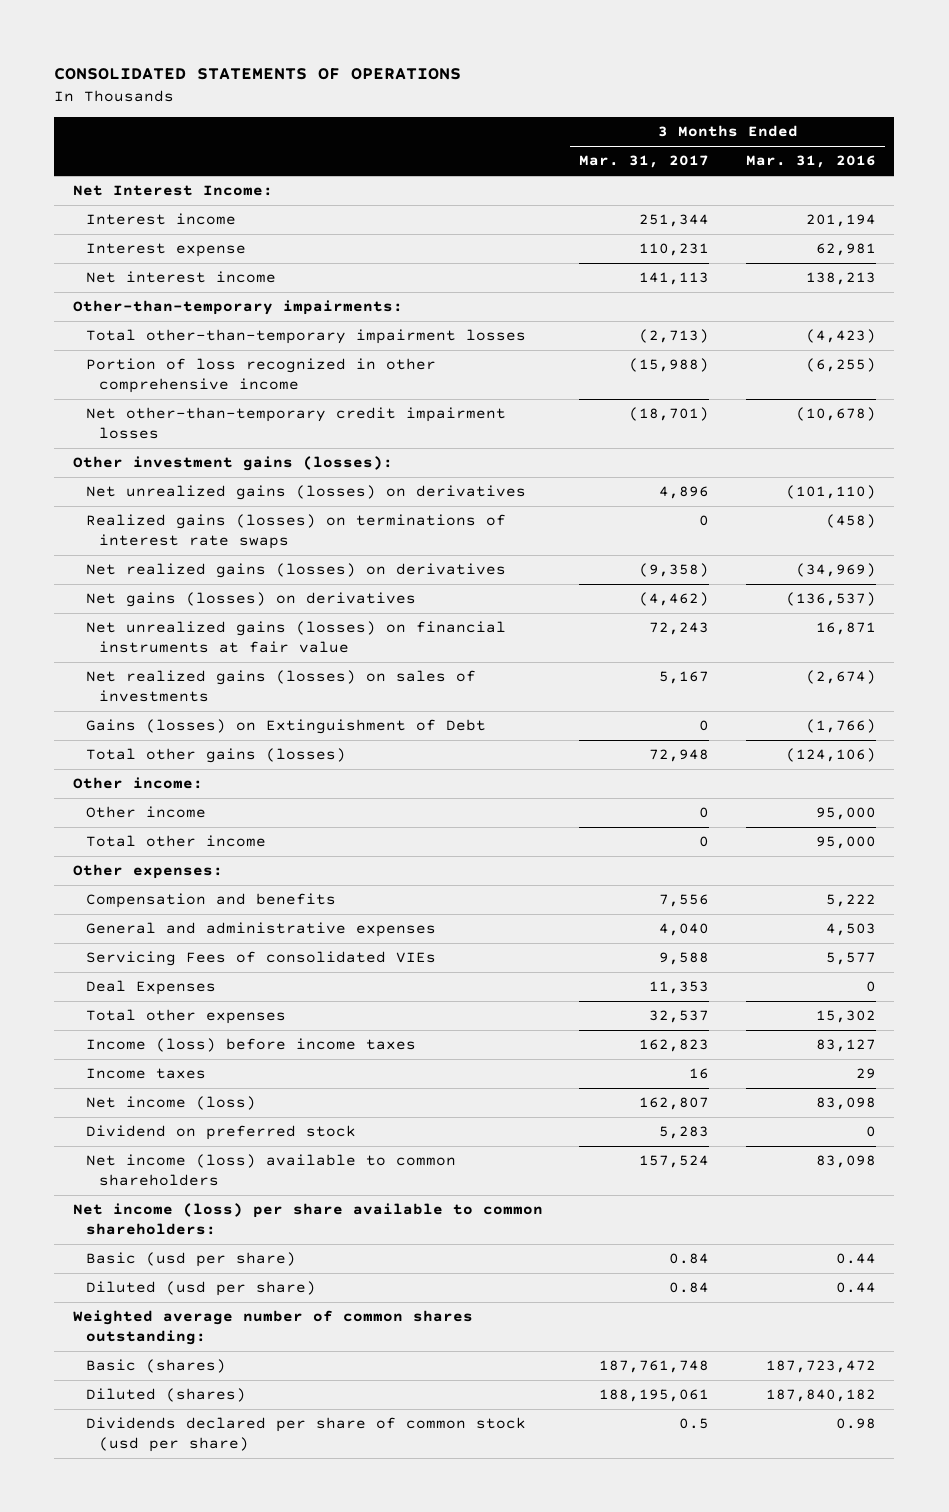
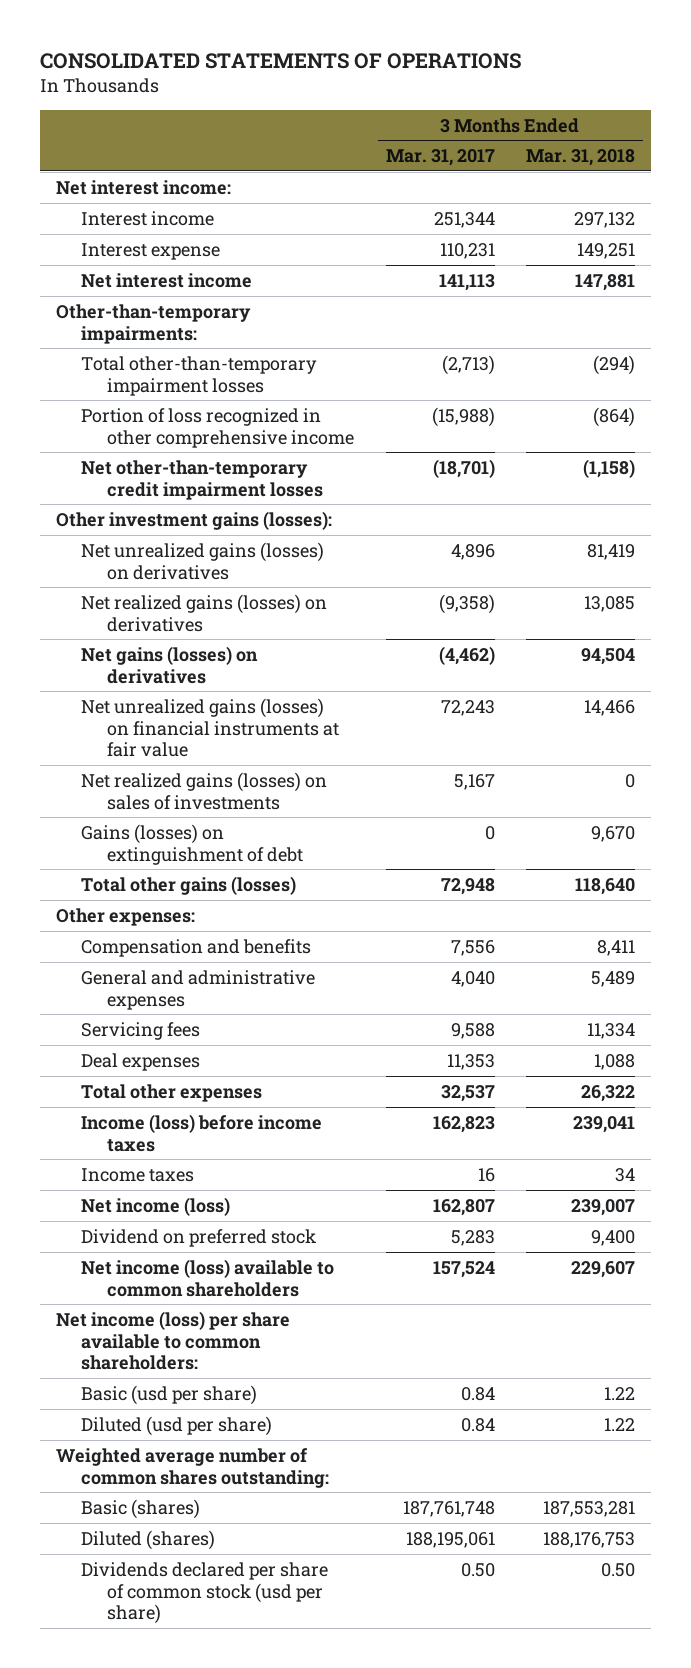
[745,155,876,169] Mar. 31, 2016 -> none
none -> [526,149,636,167] Mar. 31, 2018
[72,185,273,197] Net Interest Income: -> [55,179,231,195] Net interest income:
[85,514,506,550] Realized gains (losses) on terminations of interest rate swaps -> none
[85,719,486,735] Gains (losses) on Extinguishment of Debt -> [81,823,304,865] Gains (losses) on extinguishment of debt
[72,777,203,790] Other income: -> none
[85,806,206,819] Other income -> none
[85,835,266,848] Total other income -> none
[85,951,436,967] Servicing Fees of consolidated VIEs -> [81,1021,201,1040] Servicing fees
[85,980,216,996] Deal Expenses -> [81,1052,201,1071] Deal expenses
[679,1418,710,1430] 0.5 -> [460,1562,495,1577] 0.50

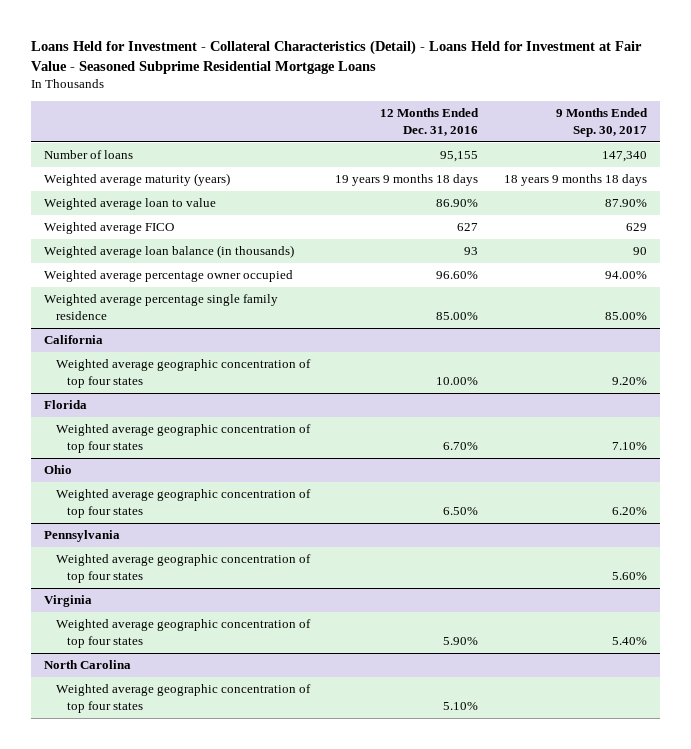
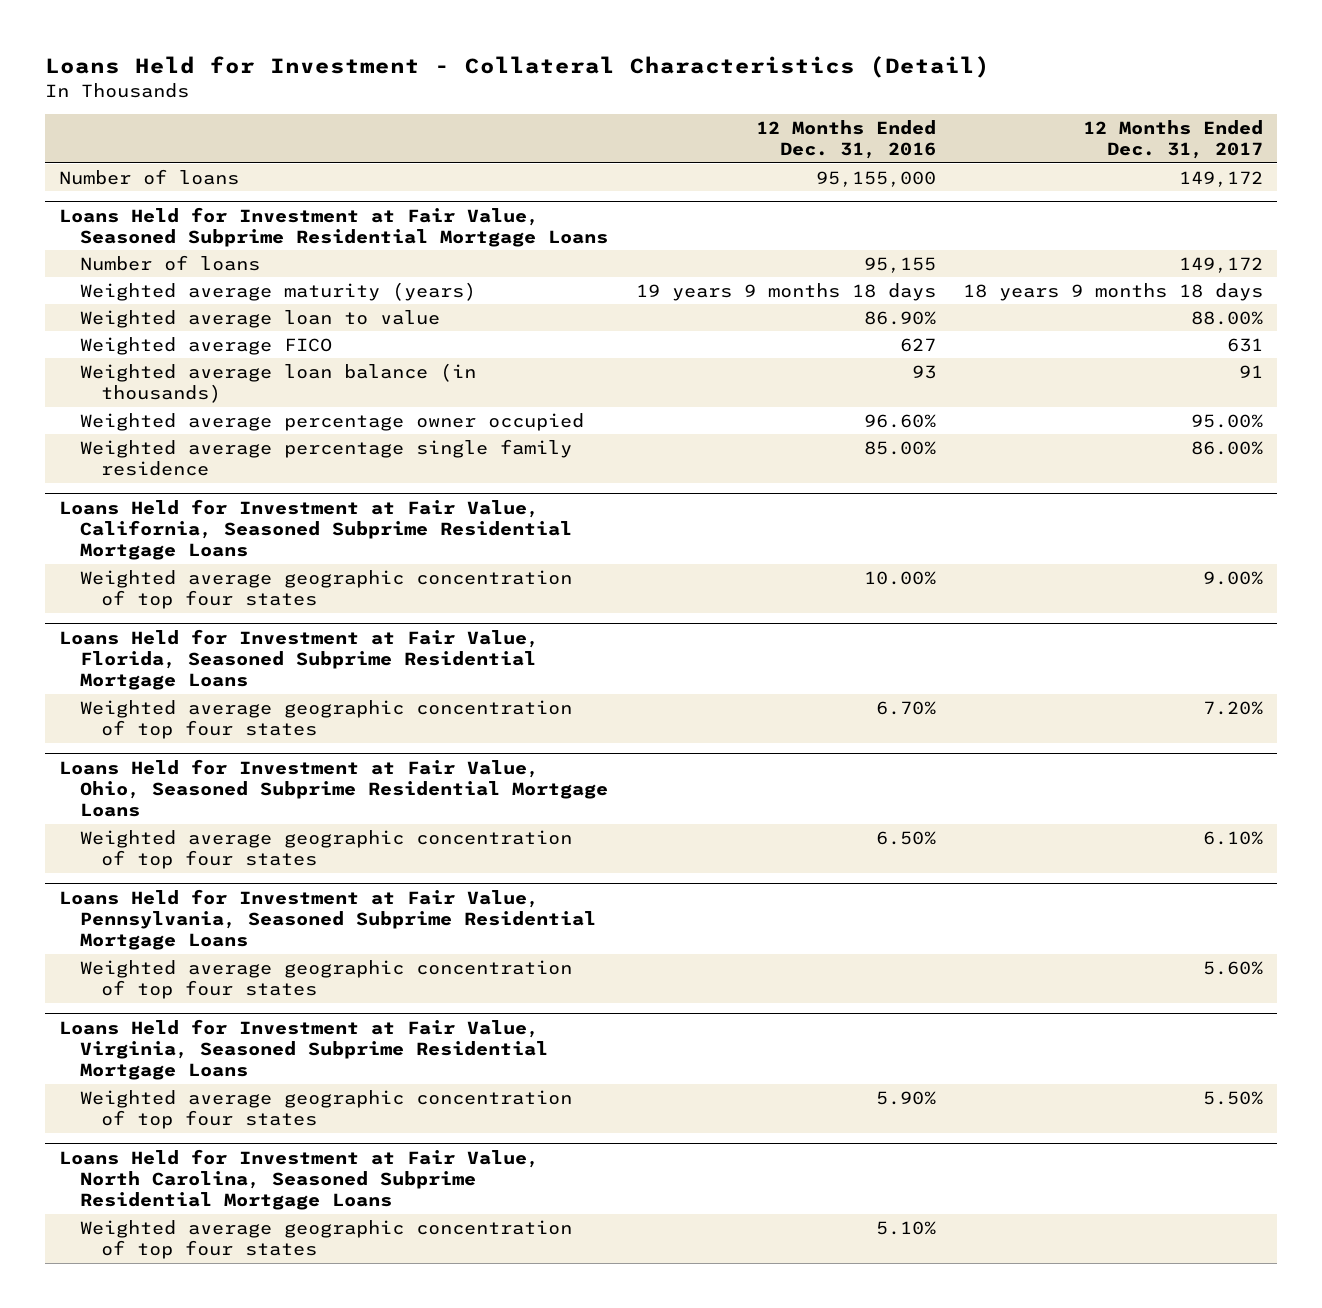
[31,40,643,74] Loans Held for Investment - Collateral Characteristics (Detail) - Loans Held for Investment at Fair Value - Seasoned Subprime Residential Mortgage Loans -> [45,55,991,78] Loans Held for Investment - Collateral Characteristics (Detail)
[556,108,649,137] 9 Months Ended Sep. 30, 2017 -> none
none -> [1083,120,1264,160] 12 Months Ended Dec. 31, 2017
none -> [59,168,240,185] Number of loans
none -> [59,206,608,247] Loans Held for Investment at Fair Value, Seasoned Subprime Residential Mortgage Loans
[44,335,104,345] California -> none
none -> [59,498,572,561] Loans Held for Investment at Fair Value, California, Seasoned Subprime Residential Mortgage Loans
[44,400,88,410] Florida -> none
none -> [59,628,540,691] Loans Held for Investment at Fair Value, Florida, Seasoned Subprime Residential Mortgage Loans
[44,465,73,475] Ohio -> none
none -> [59,758,608,818] Loans Held for Investment at Fair Value, Ohio, Seasoned Subprime Residential Mortgage Loans
[44,530,121,543] Pennsylvania -> none
none -> [59,888,596,951] Loans Held for Investment at Fair Value, Pennsylvania, Seasoned Subprime Residential Mortgage Loans
[44,595,93,608] Virginia -> none
none -> [59,1018,548,1081] Loans Held for Investment at Fair Value, Virginia, Seasoned Subprime Residential Mortgage Loans
[44,660,132,670] North Carolina -> none
none -> [59,1148,540,1211] Loans Held for Investment at Fair Value, North Carolina, Seasoned Subprime Residential Mortgage Loans

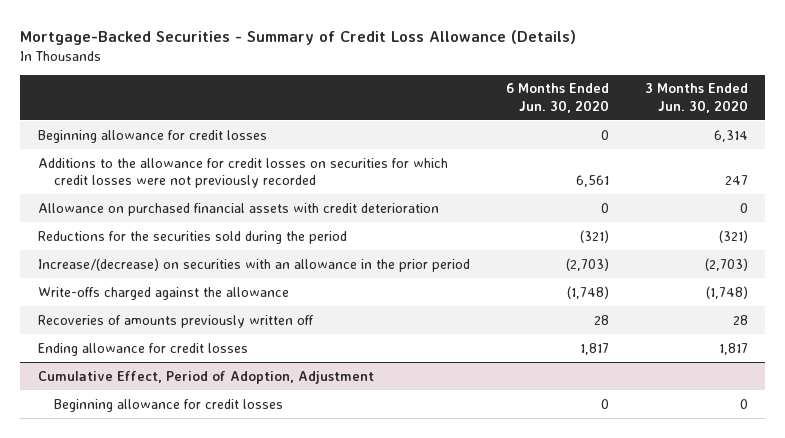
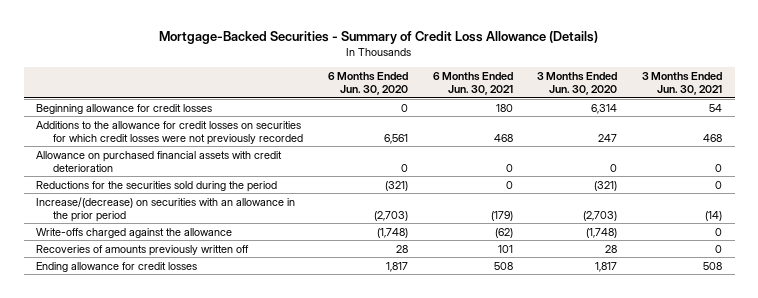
none -> [432,72,513,96] 6 Months Ended Jun. 30, 2021
none -> [642,72,723,96] 3 Months Ended Jun. 30, 2021
[37,370,374,384] Cumulative Effect, Period of Adoption, Adjustment -> none
[54,398,284,412] Beginning allowance for credit losses -> none

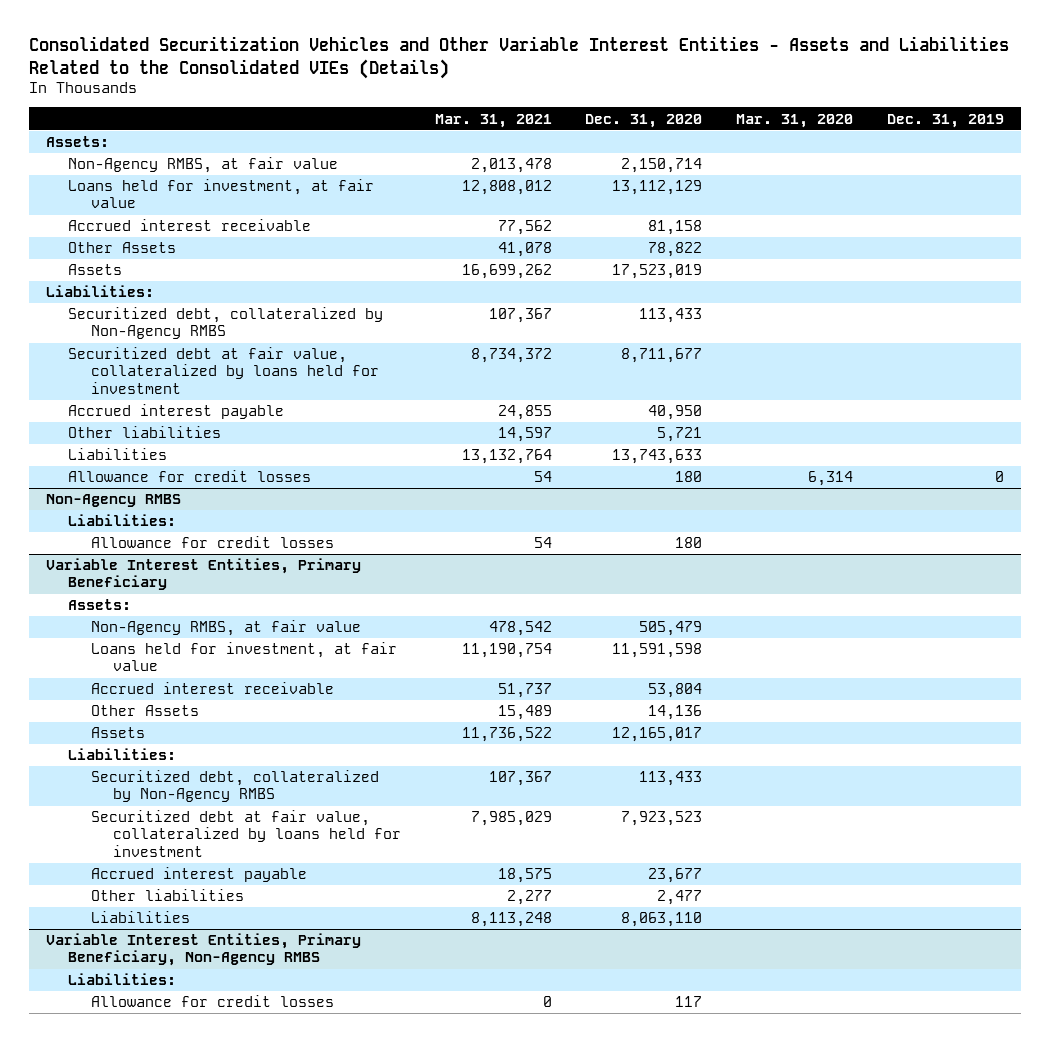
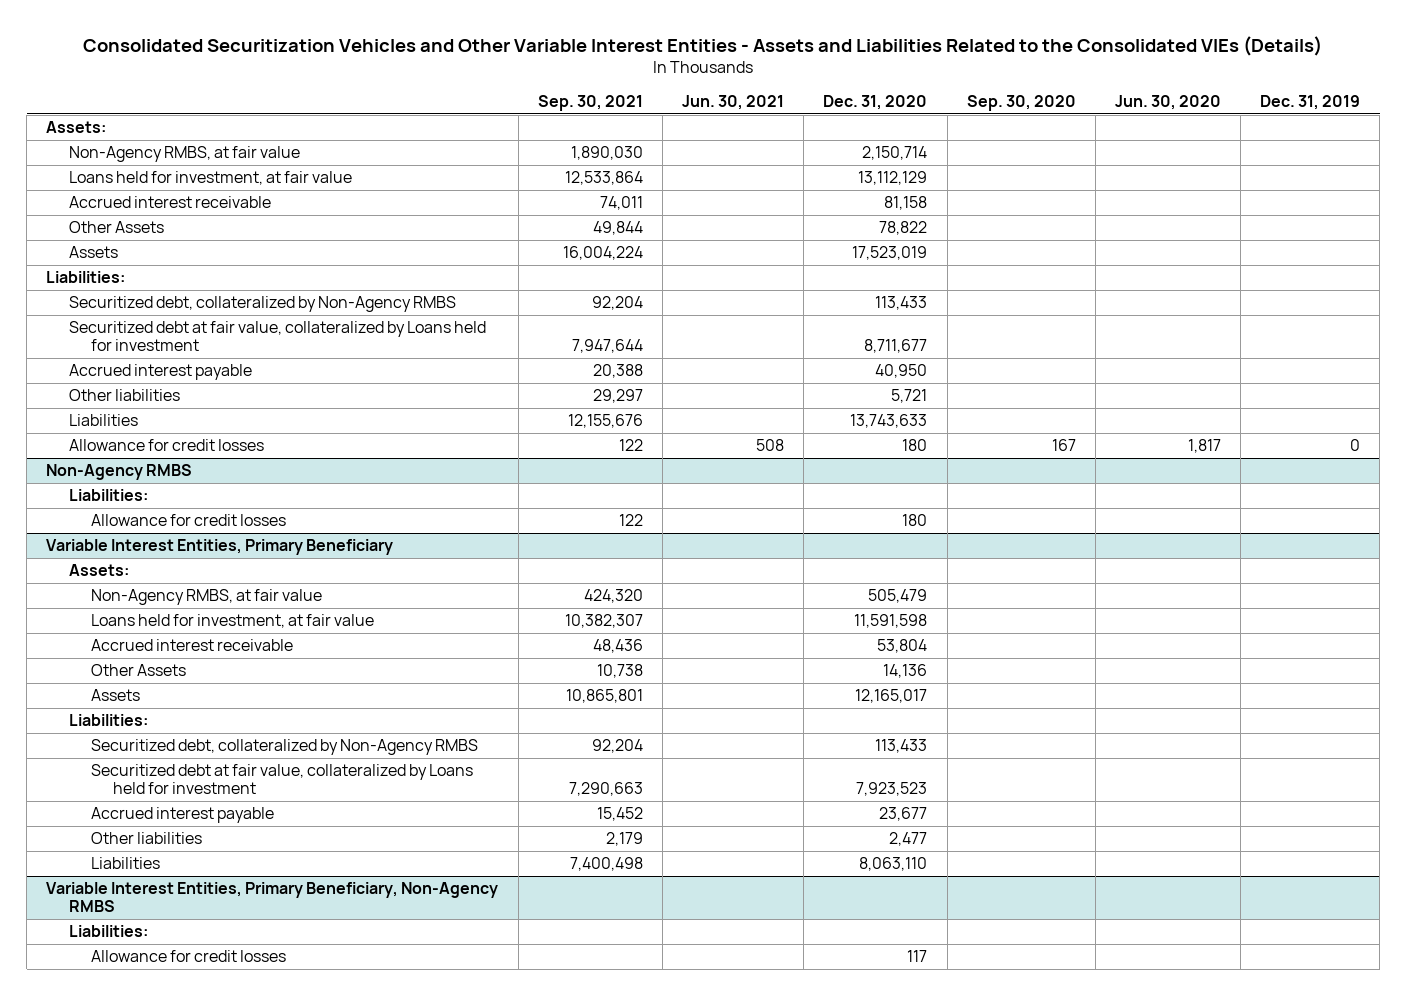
[434,113,552,128] Mar. 31, 2021 -> none
[736,113,854,128] Mar. 31, 2020 -> none
none -> [537,95,643,112] Sep. 30, 2021
none -> [682,95,785,111] Jun. 30, 2021
none -> [966,95,1076,112] Sep. 30, 2020
none -> [1114,95,1221,111] Jun. 30, 2020
[68,347,379,394] Securitized debt at fair value, collateralized by loans held for investment -> [68,321,486,352] Securitized debt at fair value, collateralized by Loans held for investment
[90,810,402,857] Securitized debt at fair value, collateralized by loans held for investment -> [90,764,473,795] Securitized debt at fair value, collateralized by Loans held for investment

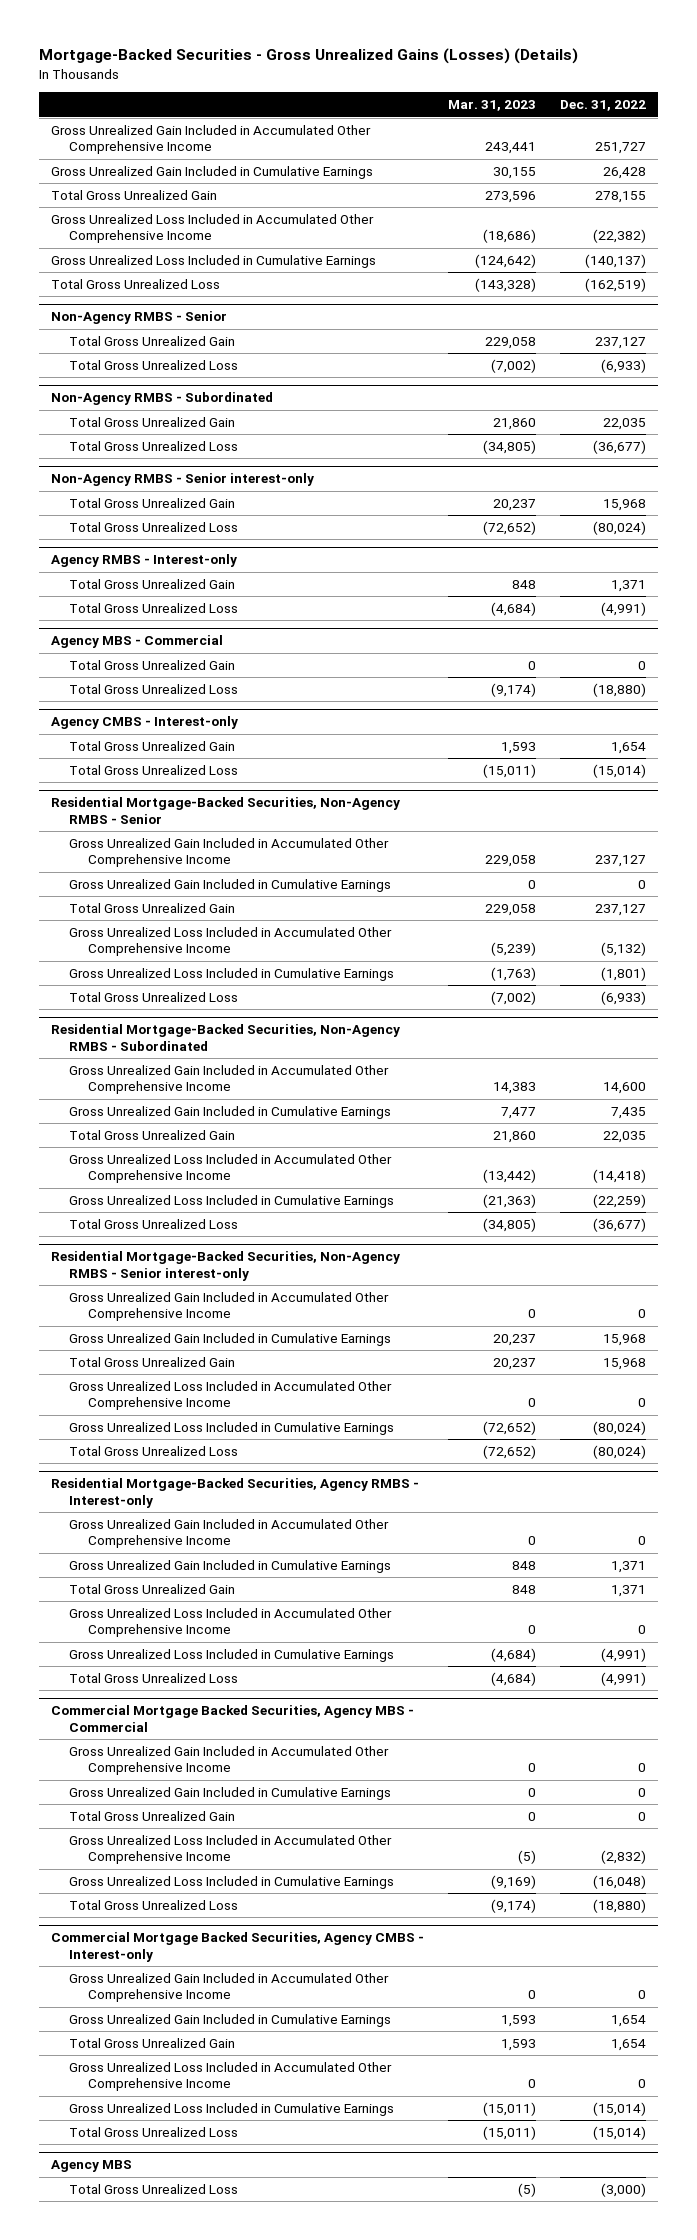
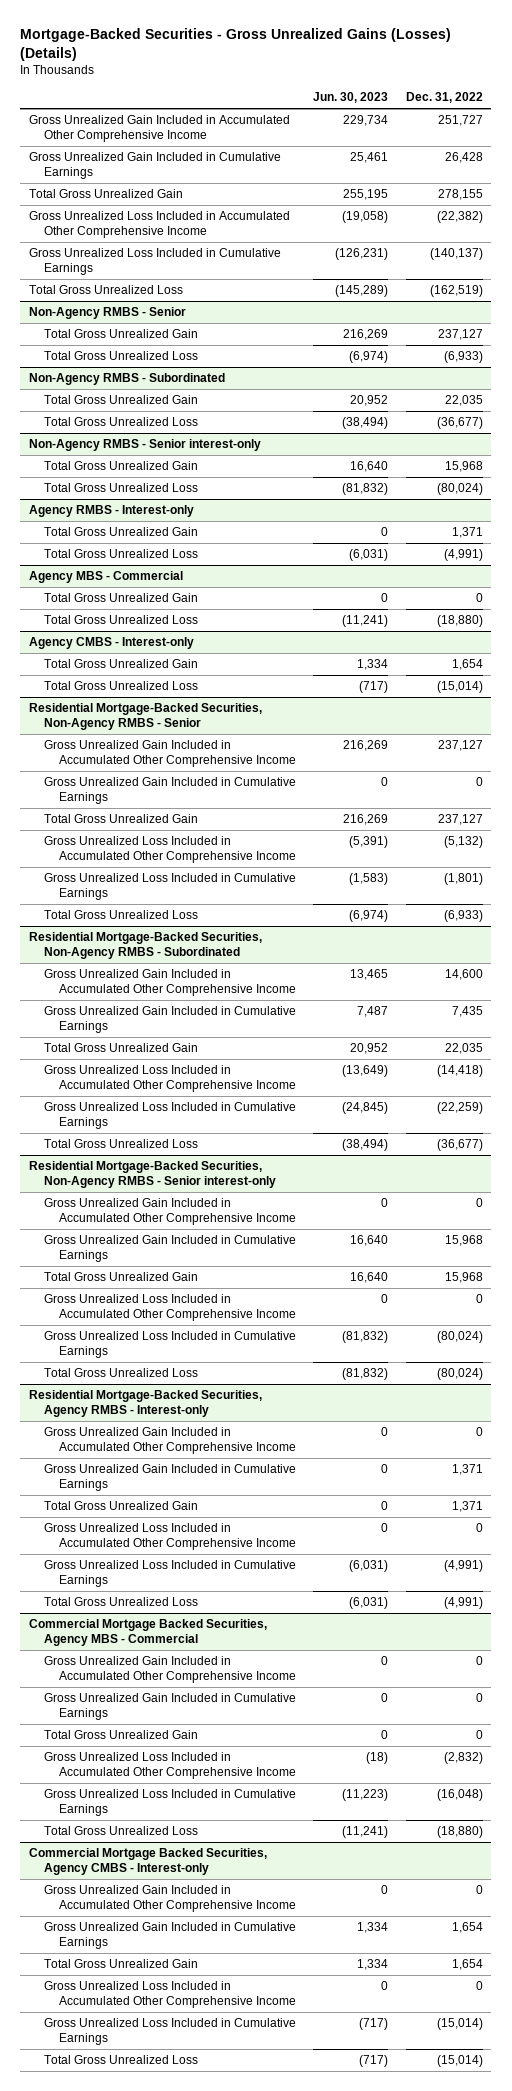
[447,100,536,112] Mar. 31, 2023 -> none
none -> [313,92,389,104] Jun. 30, 2023
[51,2160,133,2173] Agency MBS -> none
[69,2184,239,2195] Total Gross Unrealized Loss -> none

